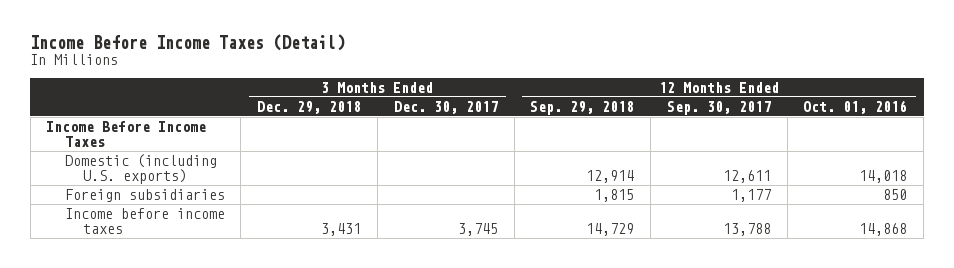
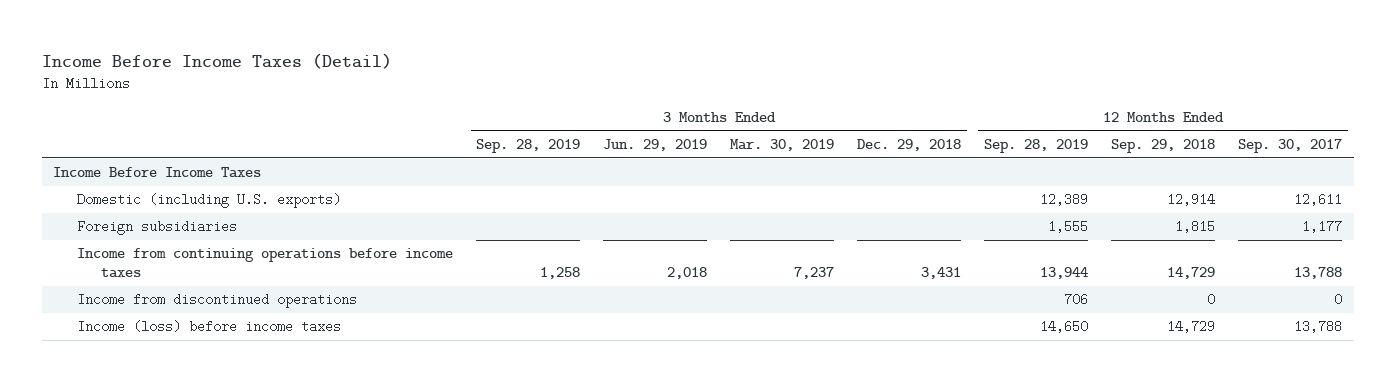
[393,100,498,114] Dec. 30, 2017 -> none
[803,99,908,114] Oct. 01, 2016 -> none
none -> [476,139,581,154] Sep. 28, 2019
none -> [603,139,708,152] Jun. 29, 2019
none -> [730,139,835,152] Mar. 30, 2019
none -> [984,139,1089,154] Sep. 28, 2019
[64,208,225,234] Income before income taxes -> [77,248,454,279] Income from continuing operations before income taxes
none -> [77,293,358,309] Income from discontinued operations
none -> [77,320,342,334] Income (loss) before income taxes

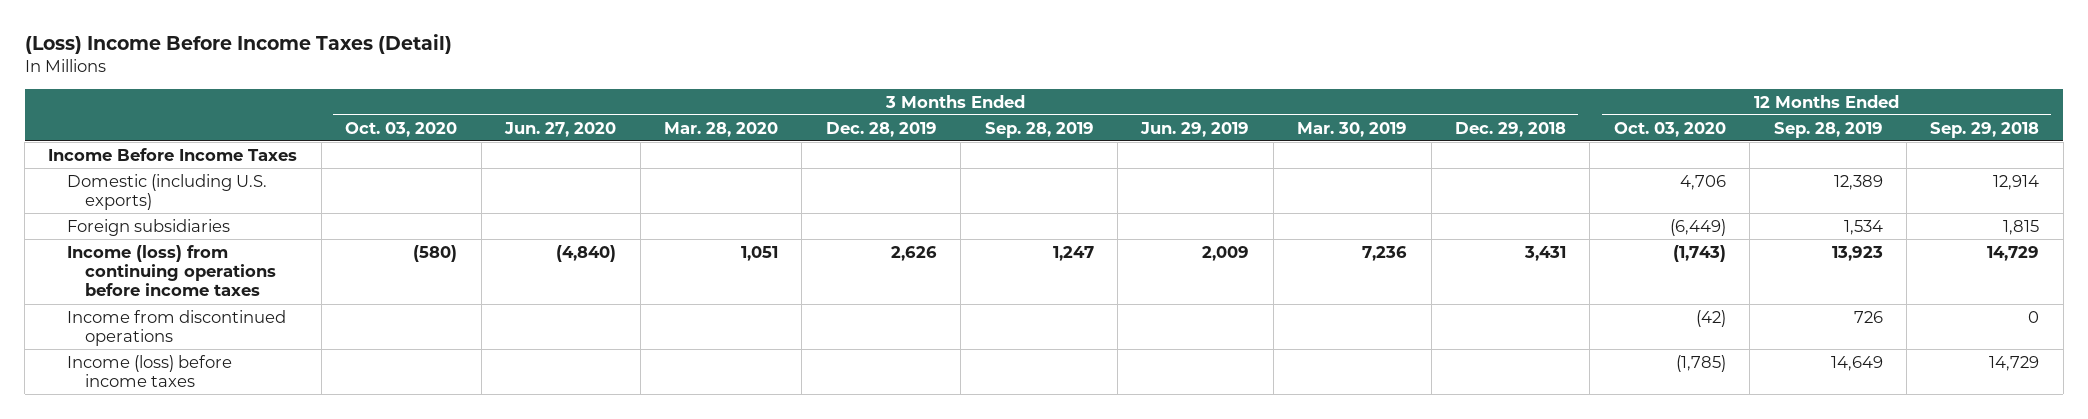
[41,52,392,69] Income Before Income Taxes (Detail) -> [24,34,452,55] (Loss) Income Before Income Taxes (Detail)
[1238,139,1343,154] Sep. 30, 2017 -> none
none -> [345,121,458,137] Oct. 03, 2020
none -> [504,121,617,137] Jun. 27, 2020
none -> [663,121,778,137] Mar. 28, 2020
none -> [825,121,937,137] Dec. 28, 2019
none -> [1613,121,1726,137] Oct. 03, 2020
[1048,220,1089,234] 1,555 -> [1843,219,1883,235] 1,534
[77,248,454,279] Income from continuing operations before income taxes -> [66,244,277,297] Income (loss) from continuing operations before income taxes
[540,267,581,280] 1,258 -> [1052,245,1094,261] 1,247
[667,267,708,280] 2,018 -> [1202,245,1250,261] 2,009
[794,267,835,280] 7,237 -> [1362,245,1408,261] 7,236
[1040,267,1089,280] 13,944 -> [1831,245,1883,261] 13,923
[1064,293,1089,307] 706 -> [1853,310,1883,323] 726
[1040,320,1089,334] 14,650 -> [1830,355,1883,371] 14,649

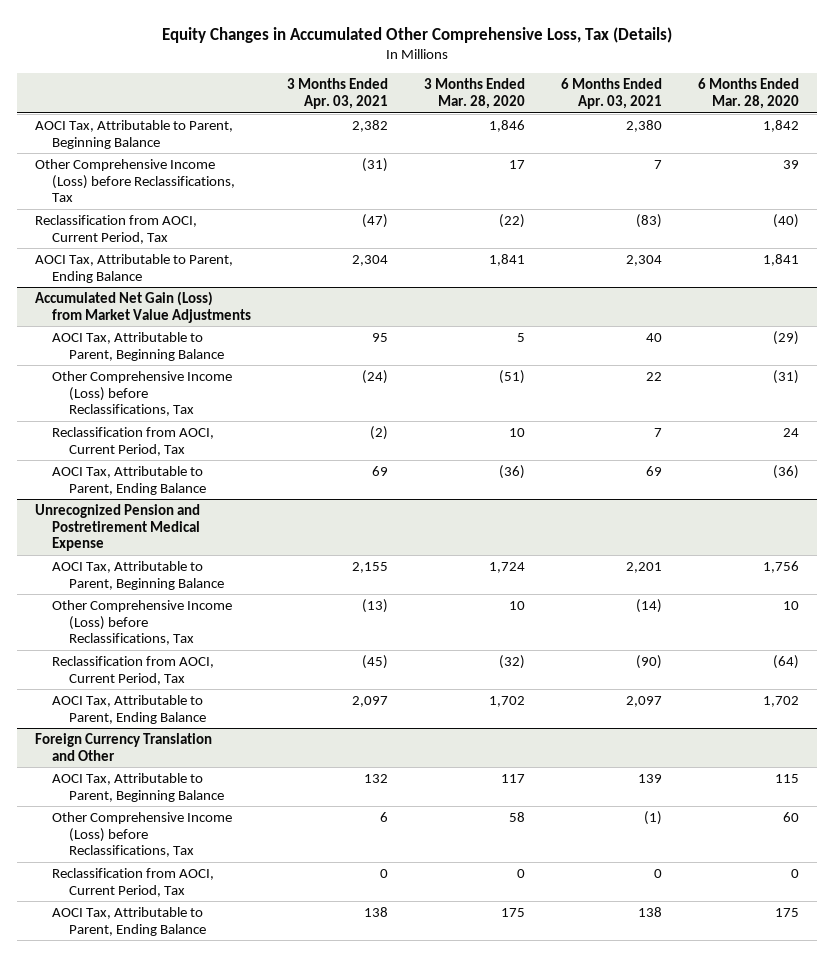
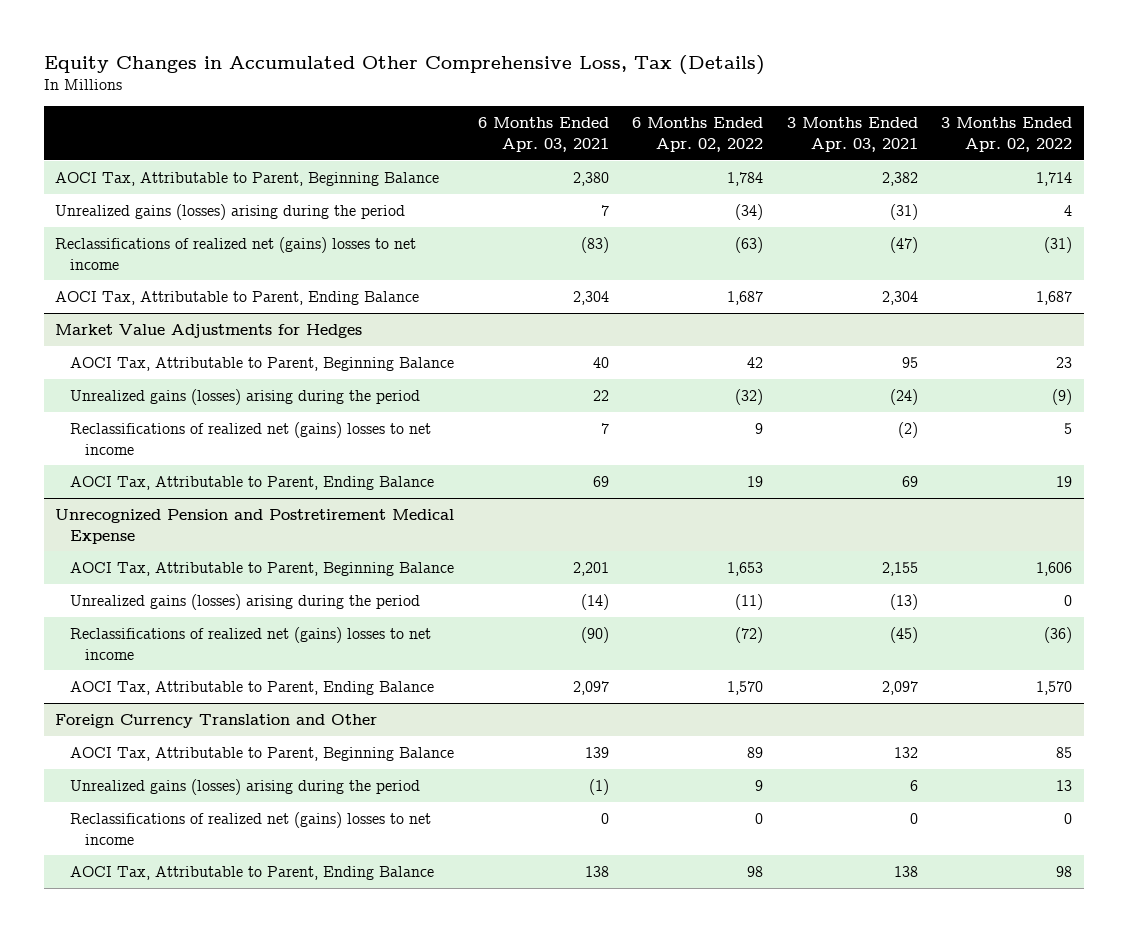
[424,78,526,110] 3 Months Ended Mar. 28, 2020 -> none
[698,78,800,110] 6 Months Ended Mar. 28, 2020 -> none
none -> [632,117,764,152] 6 Months Ended Apr. 02, 2022
none -> [941,117,1073,152] 3 Months Ended Apr. 02, 2022
[35,159,236,203] Other Comprehensive Income (Loss) before Reclassifications, Tax -> [55,203,406,220] Unrealized gains (losses) arising during the period
[35,215,198,244] Reclassification from AOCI, Current Period, Tax -> [55,236,417,270] Reclassifications of realized net (gains) losses to net income
[35,291,252,323] Accumulated Net Gain (Loss) from Market Value Adjustments -> [55,323,363,338] Market Value Adjustments for Hedges
[52,371,233,417] Other Comprehensive Income (Loss) before Reclassifications, Tax -> [70,388,421,405] Unrealized gains (losses) arising during the period
[52,427,215,456] Reclassification from AOCI, Current Period, Tax -> [70,421,432,455] Reclassifications of realized net (gains) losses to net income
[52,600,233,646] Other Comprehensive Income (Loss) before Reclassifications, Tax -> [70,593,421,610] Unrealized gains (losses) arising during the period
[52,656,215,685] Reclassification from AOCI, Current Period, Tax -> [70,626,432,660] Reclassifications of realized net (gains) losses to net income
[52,812,233,858] Other Comprehensive Income (Loss) before Reclassifications, Tax -> [70,778,421,795] Unrealized gains (losses) arising during the period
[52,868,215,897] Reclassification from AOCI, Current Period, Tax -> [70,811,432,845] Reclassifications of realized net (gains) losses to net income

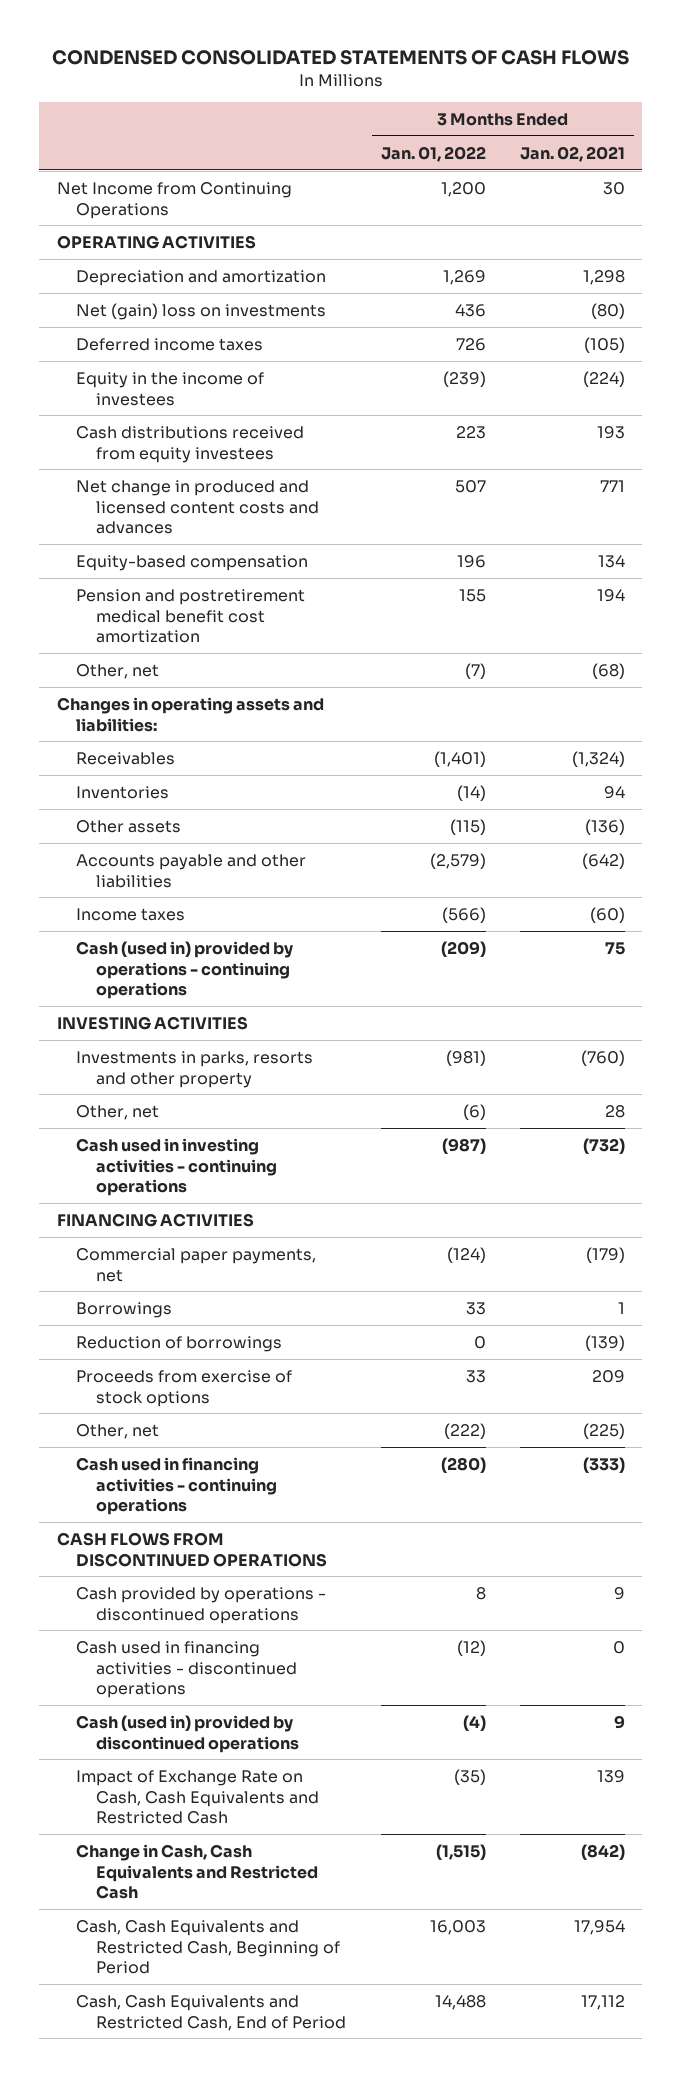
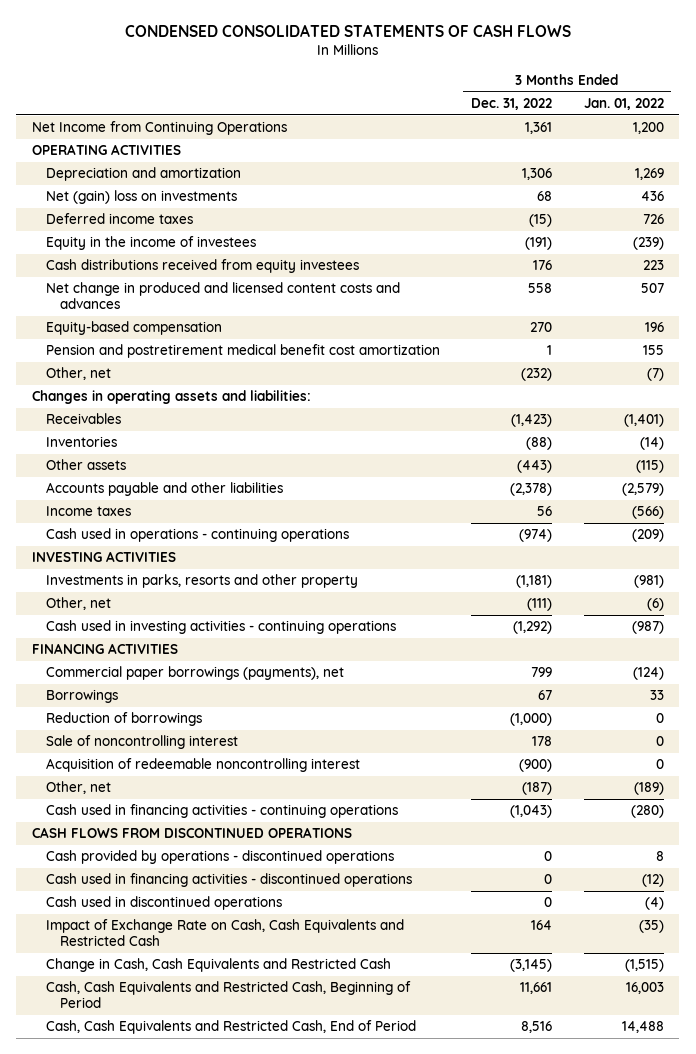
[520,145,626,162] Jan. 02, 2021 -> none
none -> [471,97,553,110] Dec. 31, 2022
[76,940,294,1000] Cash (used in) provided by operations - continuing operations -> [45,528,349,543] Cash used in operations - continuing operations
[76,1247,317,1282] Commercial paper payments, net -> [45,666,344,681] Commercial paper borrowings (payments), net
[76,1369,293,1407] Proceeds from exercise of stock options -> none
none -> [45,735,238,750] Sale of noncontrolling interest
none -> [45,758,360,773] Acquisition of redeemable noncontrolling interest
[443,1422,486,1439] (222) -> [633,782,664,796] (189)
[76,1714,300,1753] Cash (used in) provided by discontinued operations -> [45,896,282,911] Cash used in discontinued operations

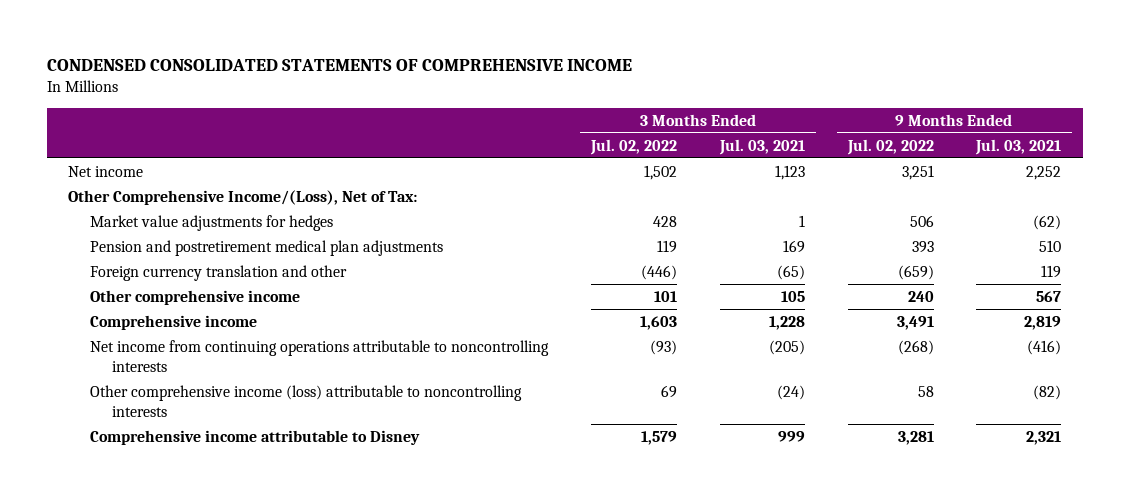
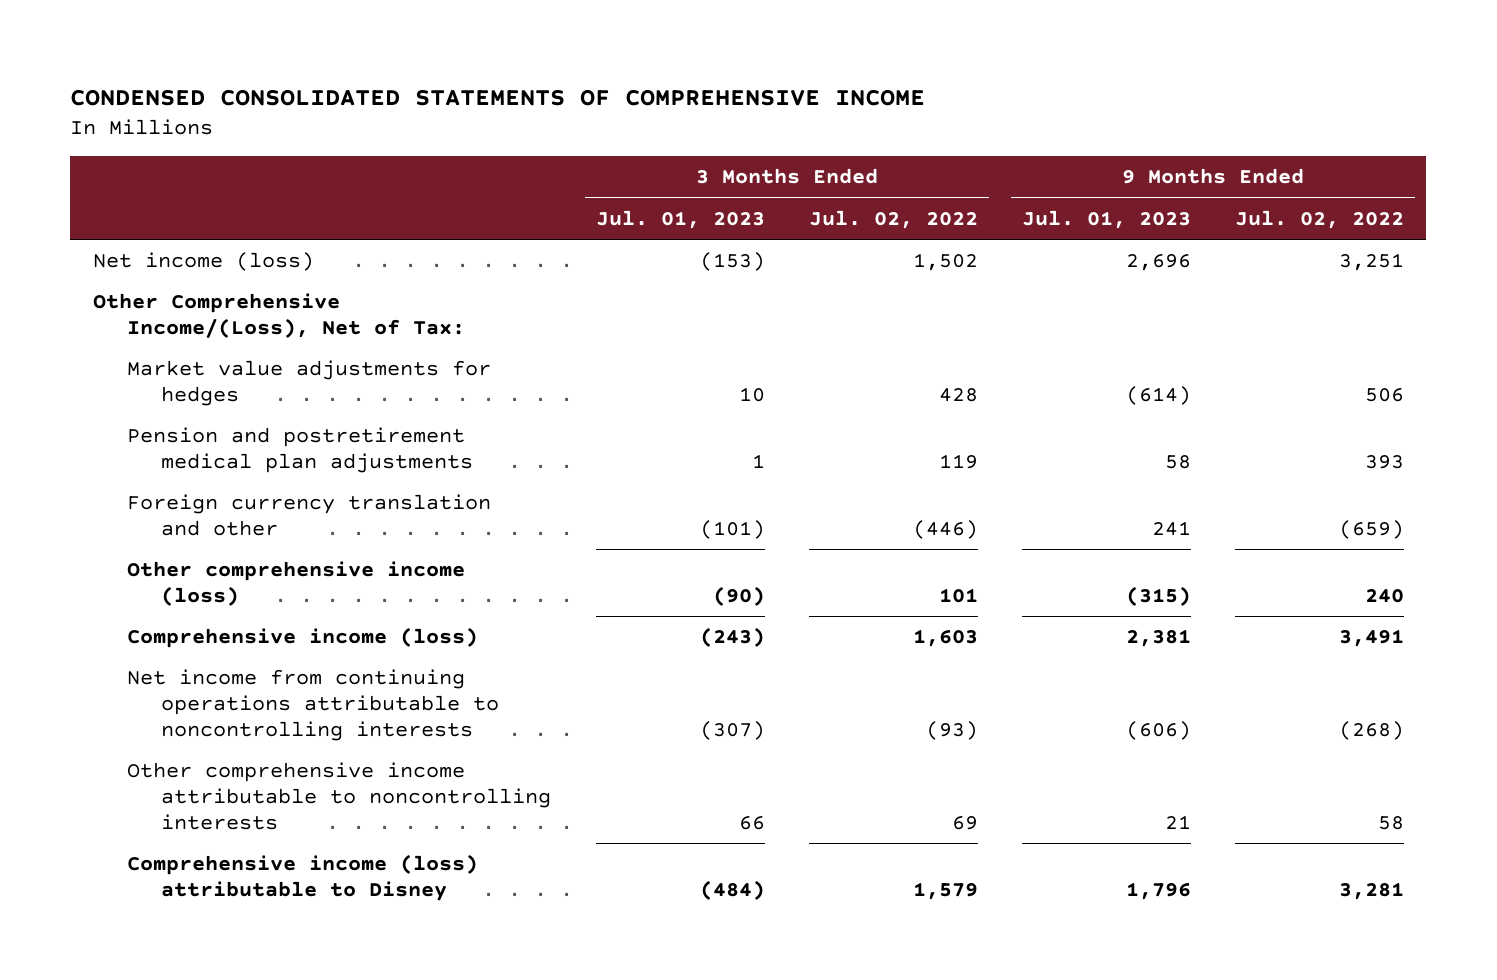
[718,138,805,155] Jul. 03, 2021 -> none
[975,138,1062,155] Jul. 03, 2021 -> none
none -> [595,209,765,229] Jul. 01, 2023
none -> [1021,209,1191,229] Jul. 01, 2023
[68,165,144,177] Net income -> [92,252,314,272] Net income (loss)
[90,289,301,305] Other comprehensive income -> [126,561,465,607] Other comprehensive income (loss)
[90,314,258,330] Comprehensive income -> [126,627,478,649] Comprehensive income (loss)
[90,384,523,417] Other comprehensive income (loss) attributable to noncontrolling interests -> [126,762,552,831] Other comprehensive income attributable to noncontrolling interests
[90,429,421,445] Comprehensive income attributable to Disney -> [126,854,478,902] Comprehensive income (loss) attributable to Disney

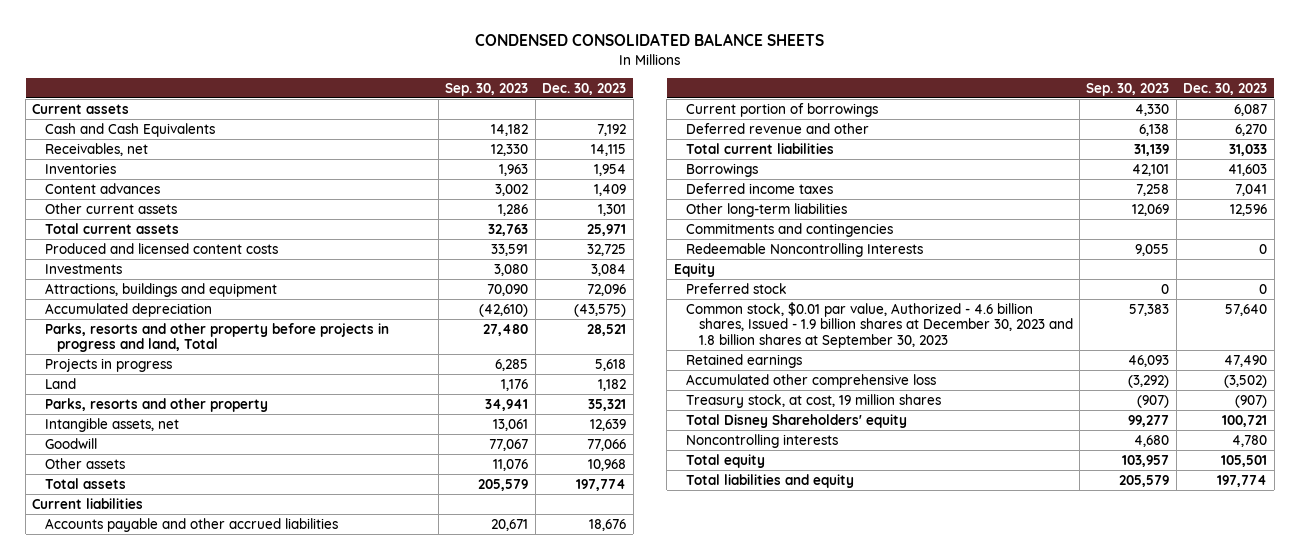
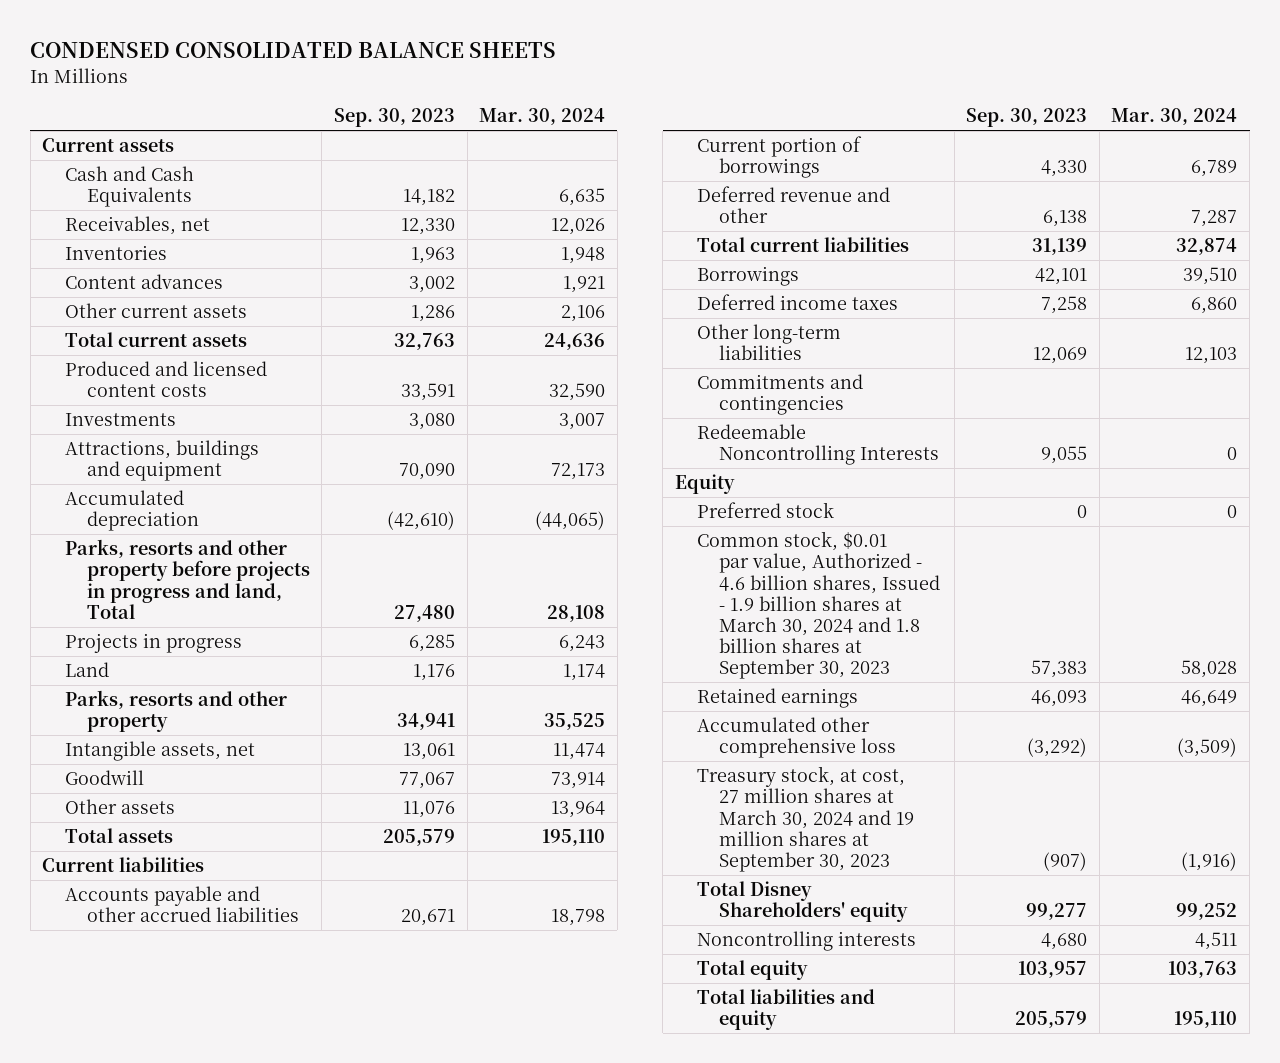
[542,82,627,95] Dec. 30, 2023 -> none
none -> [479,108,606,126] Mar. 30, 2024
[686,301,1073,349] Common stock, $0.01 par value, Authorized - 4.6 billion shares, Issued - 1.9 billion shares at December 30, 2023 and 1.8 billion shares at September 30, 2023 -> [696,531,941,680] Common stock, $0.01 par value, Authorized - 4.6 billion shares, Issued - 1.9 billion shares at March 30, 2024 and 1.8 billion shares at September 30, 2023
[686,393,942,408] Treasury stock, at cost, 19 million shares -> [696,766,915,872] Treasury stock, at cost, 27 million shares at March 30, 2024 and 19 million shares at September 30, 2023

